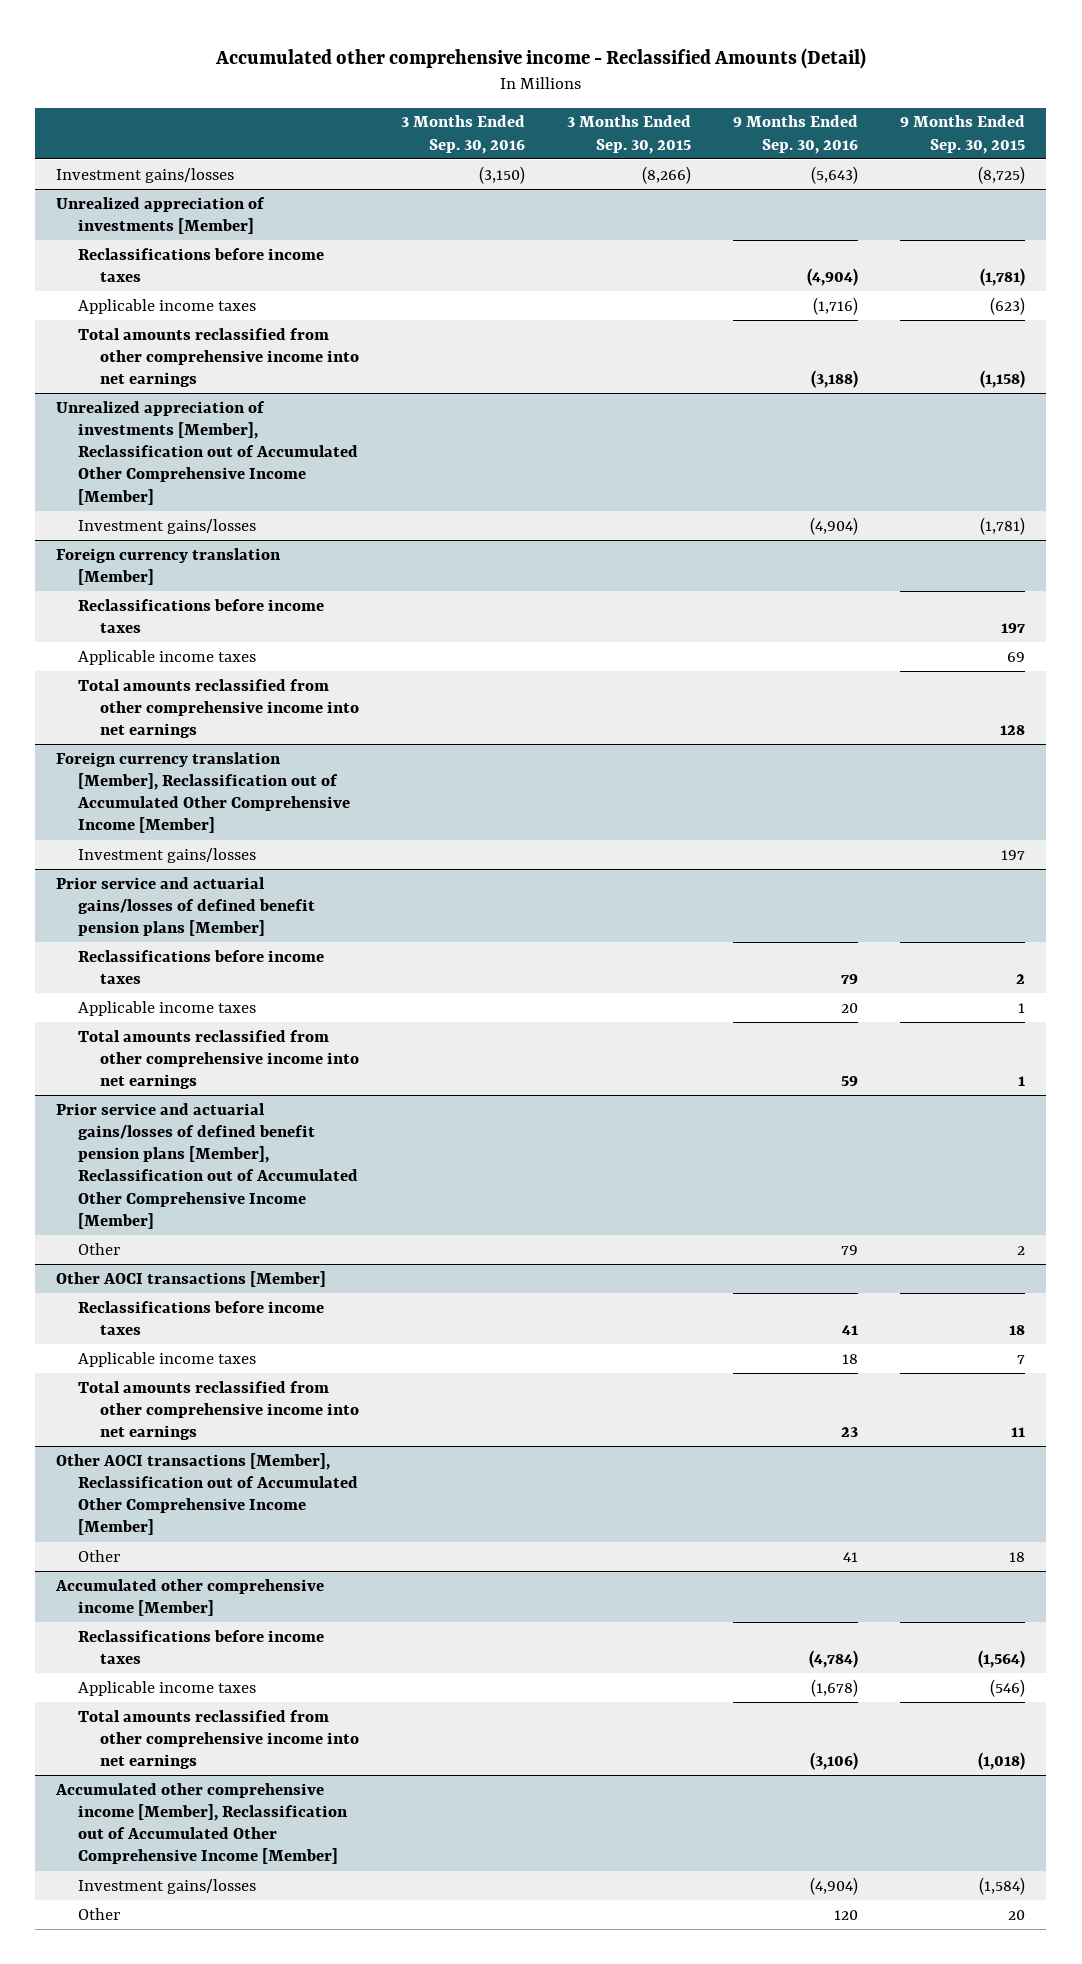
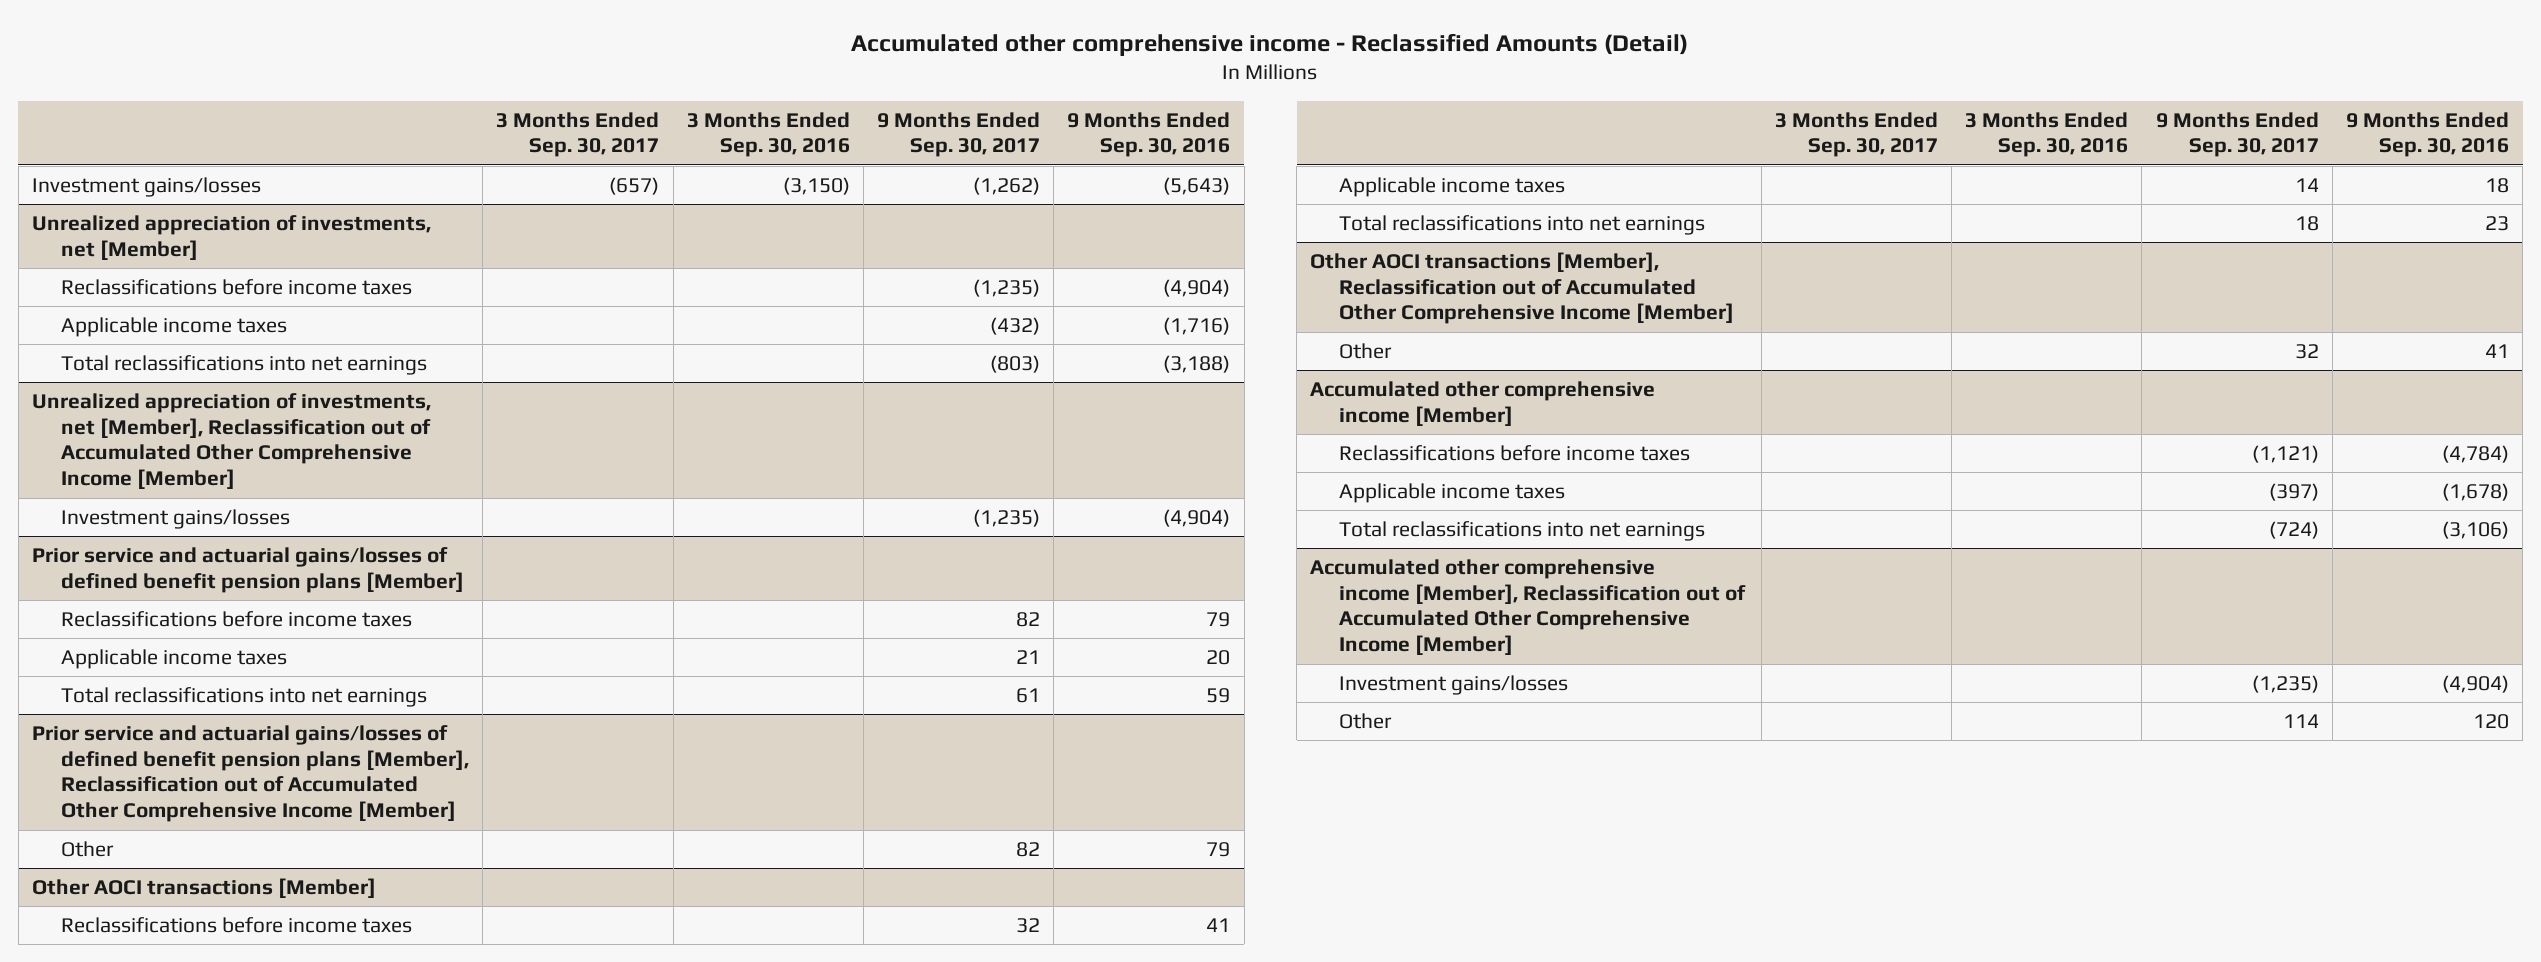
[566,115,691,154] 3 Months Ended Sep. 30, 2015 -> none
[900,115,1026,154] 9 Months Ended Sep. 30, 2015 -> none
none -> [496,111,660,158] 3 Months Ended Sep. 30, 2017
none -> [877,111,1041,158] 9 Months Ended Sep. 30, 2017
[56,196,266,234] Unrealized appreciation of investments [Member] -> [31,215,431,260] Unrealized appreciation of investments, net [Member]
[77,327,359,388] Total amounts reclassified from other comprehensive income into net earnings -> [61,355,428,376] Total reclassifications into net earnings
[56,400,358,505] Unrealized appreciation of investments [Member], Reclassification out of Accumulated Other Comprehensive Income [Member] -> [31,393,432,490] Unrealized appreciation of investments, net [Member], Reclassification out of Accumulated Other Comprehensive Income [Member]
[56,547,282,585] Foreign currency translation [Member] -> none
[77,598,324,633] Reclassifications before income taxes -> none
[77,649,256,665] Applicable income taxes -> none
[77,678,359,739] Total amounts reclassified from other comprehensive income into net earnings -> none
[56,751,350,834] Foreign currency translation [Member], Reclassification out of Accumulated Other Comprehensive Income [Member] -> none
[77,847,256,863] Investment gains/losses -> none
[77,1029,359,1090] Total amounts reclassified from other comprehensive income into net earnings -> [61,687,428,708] Total reclassifications into net earnings
[77,1380,359,1441] Total amounts reclassified from other comprehensive income into net earnings -> [1339,215,1706,236] Total reclassifications into net earnings
[77,1709,359,1770] Total amounts reclassified from other comprehensive income into net earnings -> [1339,521,1706,542] Total reclassifications into net earnings

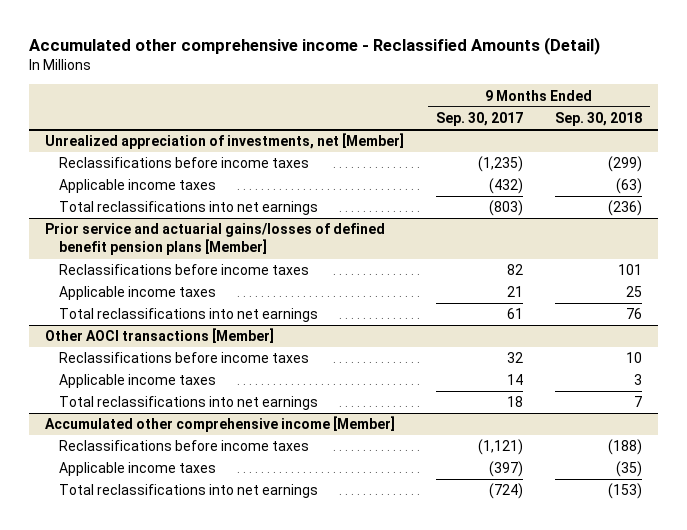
[496,111,660,158] 3 Months Ended Sep. 30, 2017 -> none
[686,111,850,158] 3 Months Ended Sep. 30, 2016 -> none
[1067,111,1231,158] 9 Months Ended Sep. 30, 2016 -> none
none -> [554,112,642,127] Sep. 30, 2018
[31,177,261,198] Investment gains/losses -> none
[31,393,432,490] Unrealized appreciation of investments, net [Member], Reclassification out of Accumulated Other Comprehensive Income [Member] -> none
[61,509,291,530] Investment gains/losses -> none
[31,725,470,823] Prior service and actuarial gains/losses of defined benefit pension plans [Member], Reclassification out of Accumulated Other Comprehensive Income [Member] -> none
[61,841,115,858] Other -> none
[1310,252,1735,325] Other AOCI transactions [Member], Reclassification out of Accumulated Other Comprehensive Income [Member] -> none
[1339,343,1393,360] Other -> none
[1310,559,1747,656] Accumulated other comprehensive income [Member], Reclassification out of Accumulated Other Comprehensive Income [Member] -> none
[1339,675,1569,696] Investment gains/losses -> none
[1339,713,1393,730] Other -> none

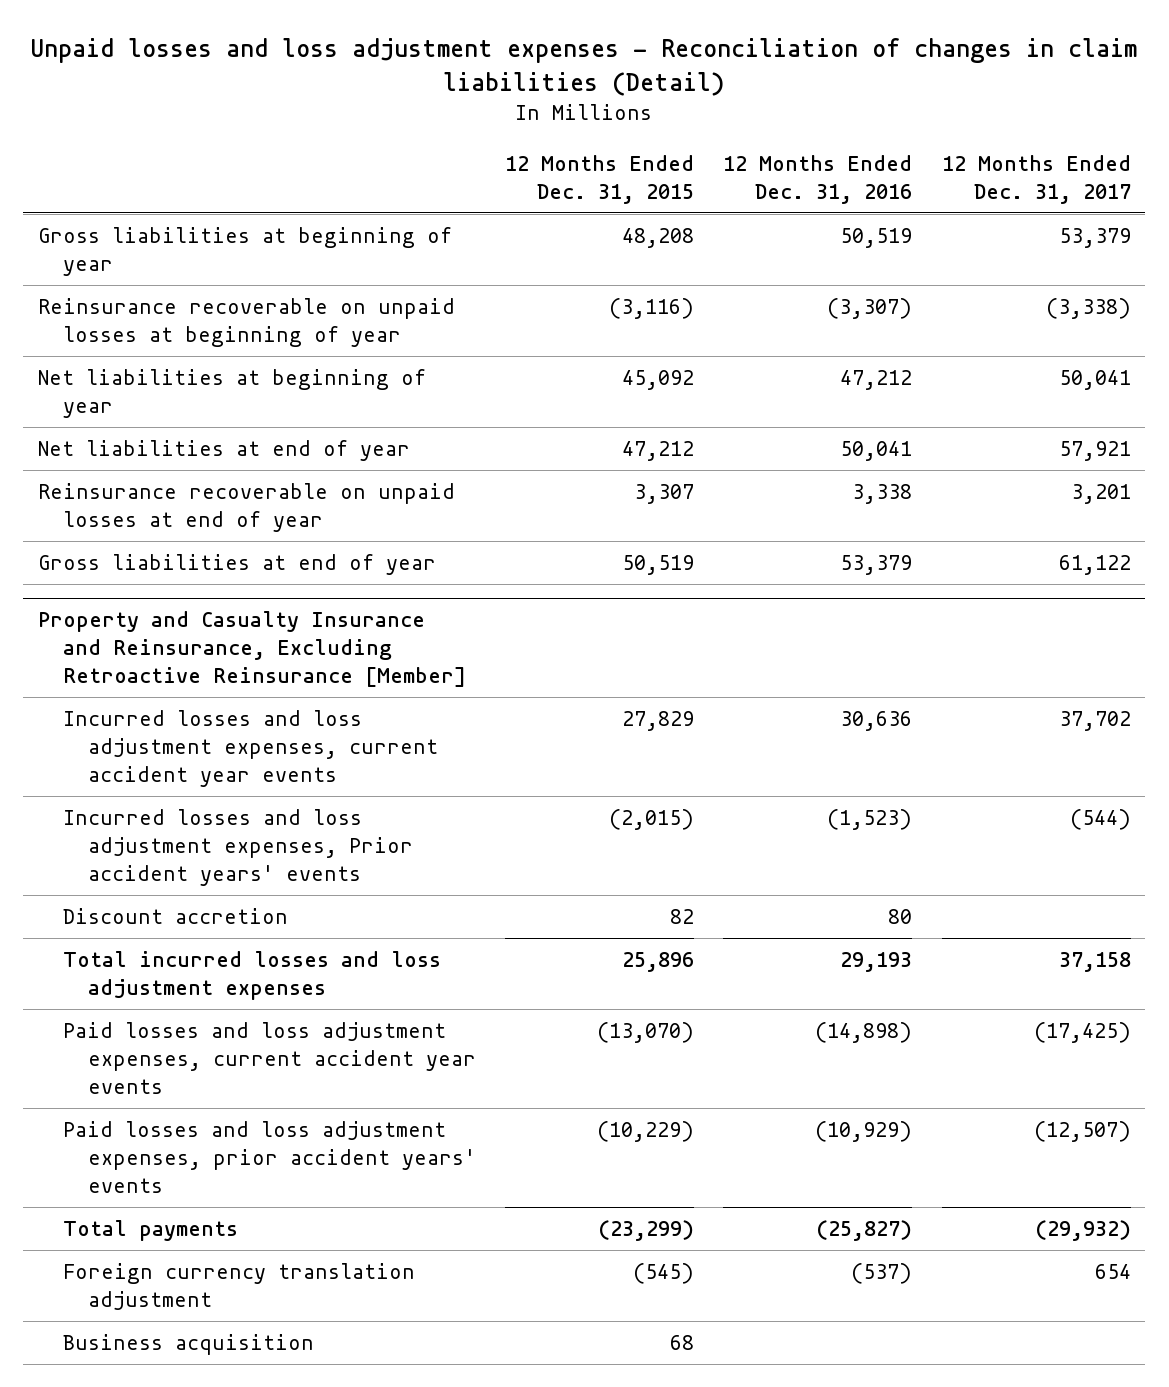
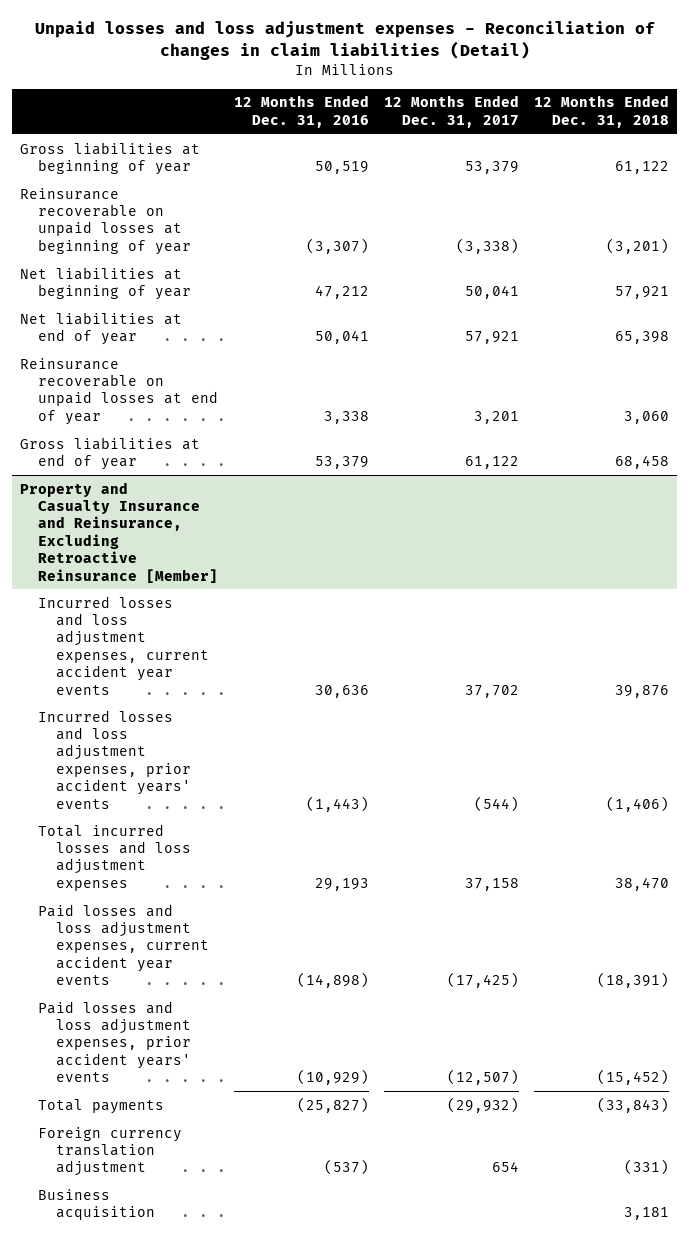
[505,154,695,204] 12 Months Ended Dec. 31, 2015 -> none
none -> [534,95,670,128] 12 Months Ended Dec. 31, 2018
[62,908,288,925] Discount accretion -> none
[62,809,413,887] Incurred losses and loss adjustment expenses, Prior accident years' events -> [38,709,192,809] Incurred losses and loss adjustment expenses, prior accident years' events
[827,809,913,831] (1,523) -> [305,795,369,812] (1,443)

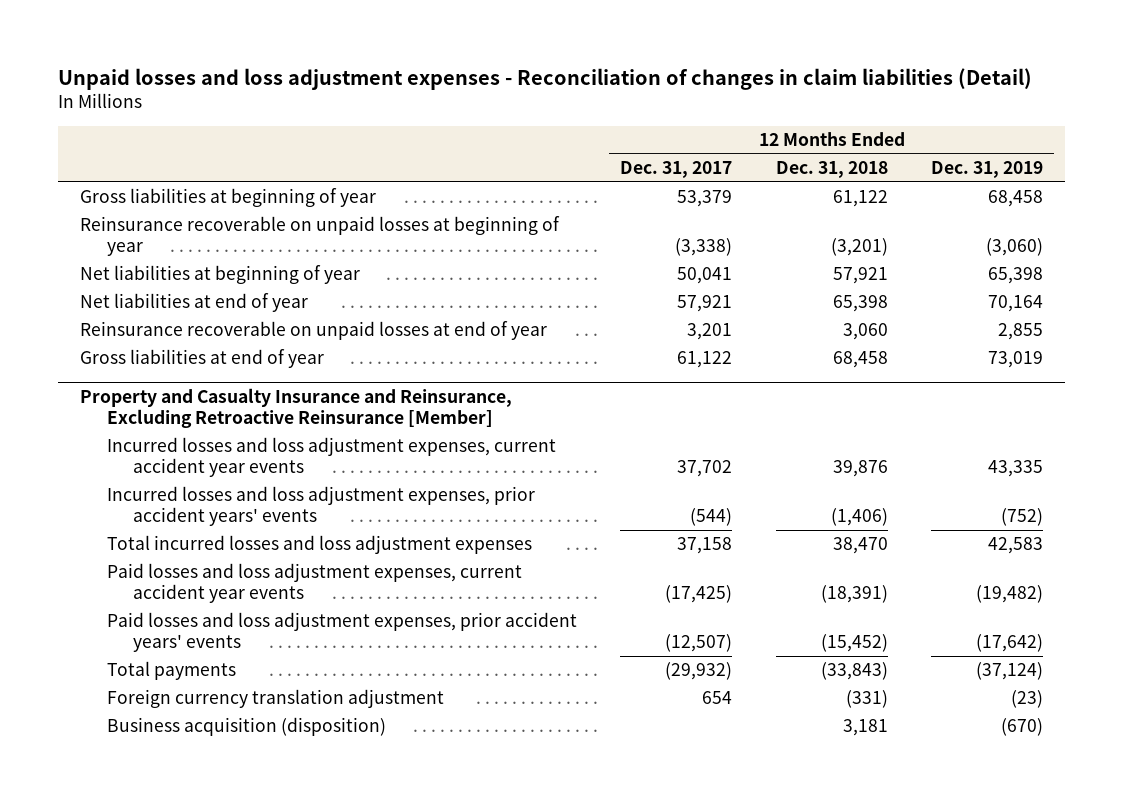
[233,95,369,128] 12 Months Ended Dec. 31, 2016 -> none
none -> [931,161,1044,179] Dec. 31, 2019
[38,1188,156,1221] Business acquisition -> [106,717,386,737] Business acquisition (disposition)

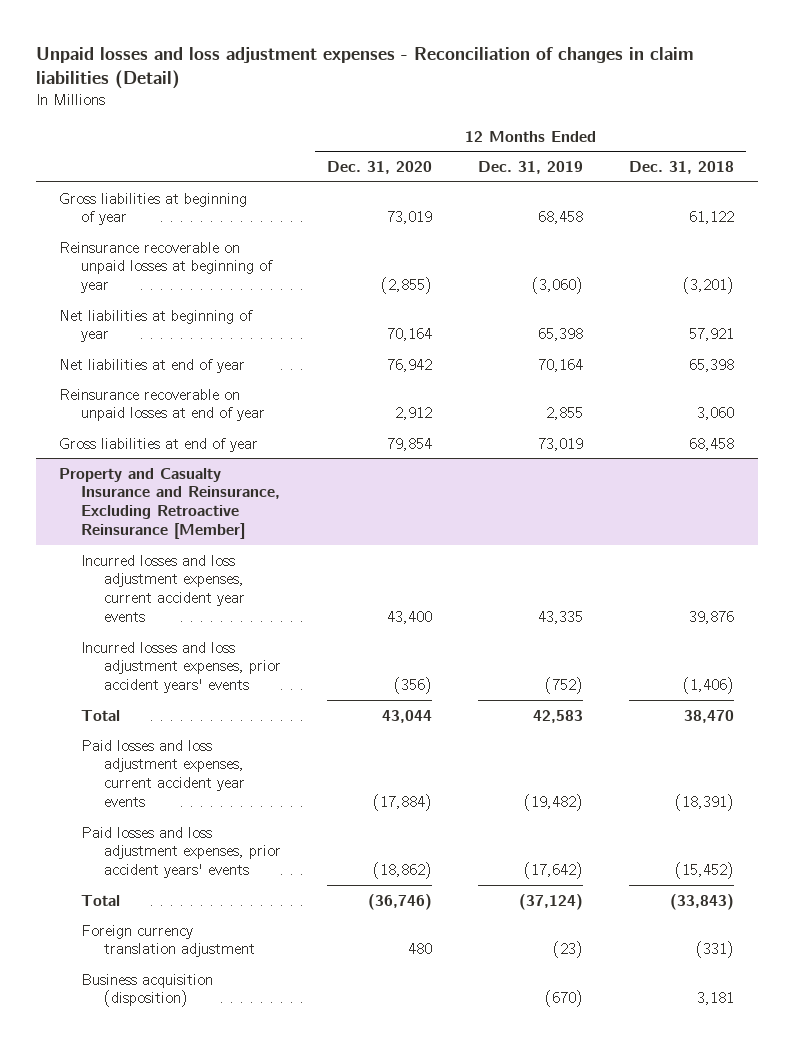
[620,161,733,179] Dec. 31, 2017 -> none
none -> [326,161,432,175] Dec. 31, 2020
[106,535,532,555] Total incurred losses and loss adjustment expenses -> [81,709,121,721] Total
[106,661,236,681] Total payments -> [81,894,121,906] Total

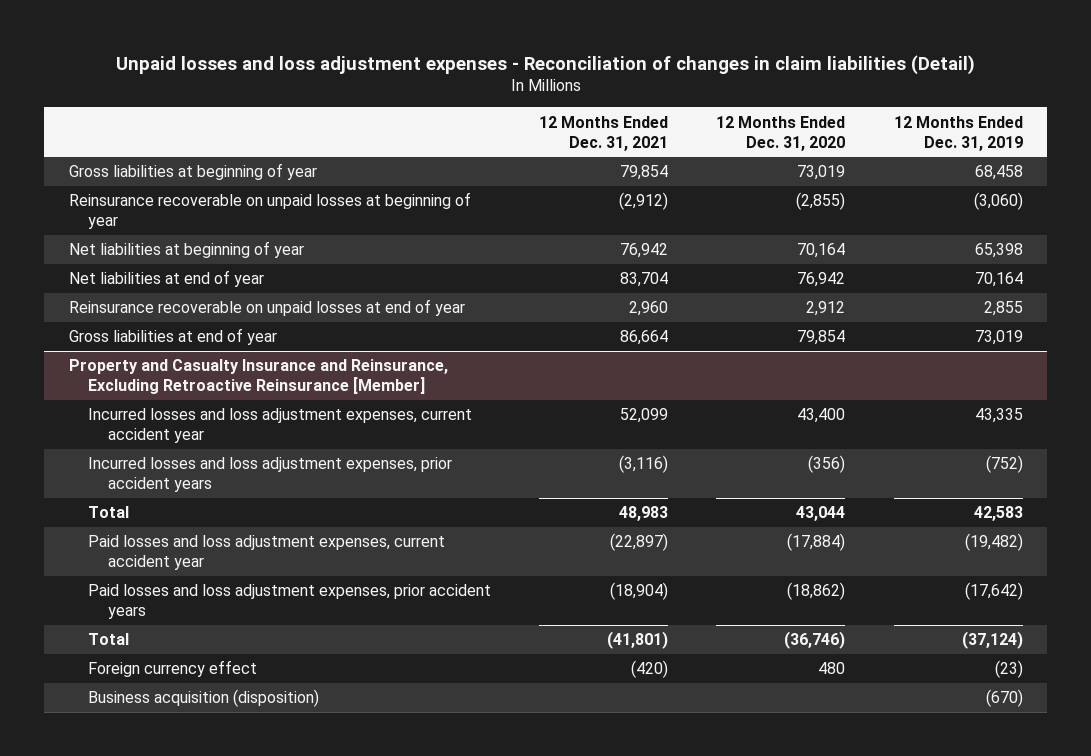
[629,161,735,175] Dec. 31, 2018 -> none
none -> [539,115,669,151] 12 Months Ended Dec. 31, 2021
[81,554,245,622] Incurred losses and loss adjustment expenses, current accident year events -> [88,408,473,444] Incurred losses and loss adjustment expenses, current accident year
[81,641,281,694] Incurred losses and loss adjustment expenses, prior accident years' events -> [88,457,453,493] Incurred losses and loss adjustment expenses, prior accident years
[81,739,245,807] Paid losses and loss adjustment expenses, current accident year events -> [88,535,446,571] Paid losses and loss adjustment expenses, current accident year
[81,826,281,879] Paid losses and loss adjustment expenses, prior accident years' events -> [88,584,492,620] Paid losses and loss adjustment expenses, prior accident years
[81,924,255,958] Foreign currency translation adjustment -> [88,660,258,678] Foreign currency effect

